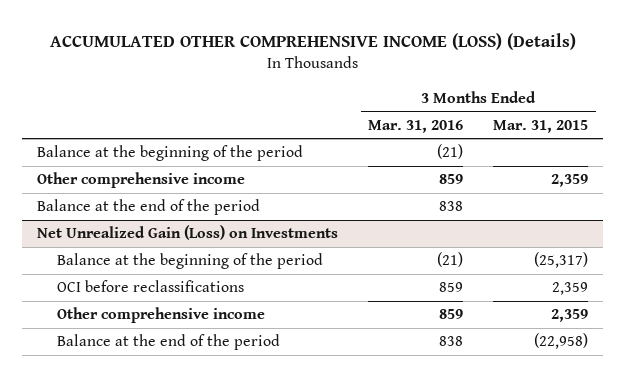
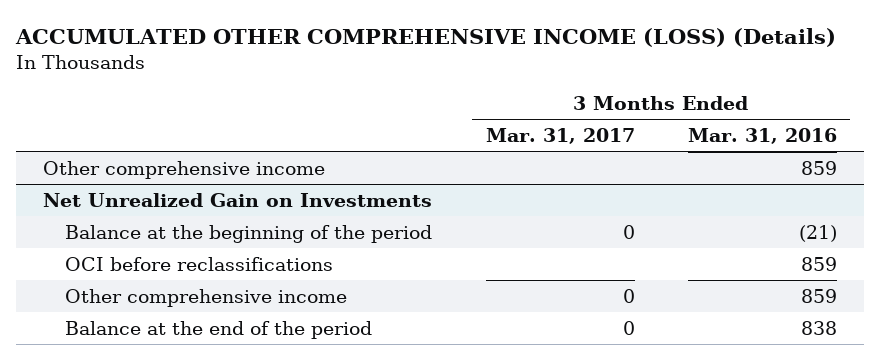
[493,119,589,133] Mar. 31, 2015 -> none
none -> [485,127,635,144] Mar. 31, 2017
[37,145,304,162] Balance at the beginning of the period -> none
[37,199,261,216] Balance at the end of the period -> none
[37,225,339,241] Net Unrealized Gain (Loss) on Investments -> [42,192,432,207] Net Unrealized Gain on Investments

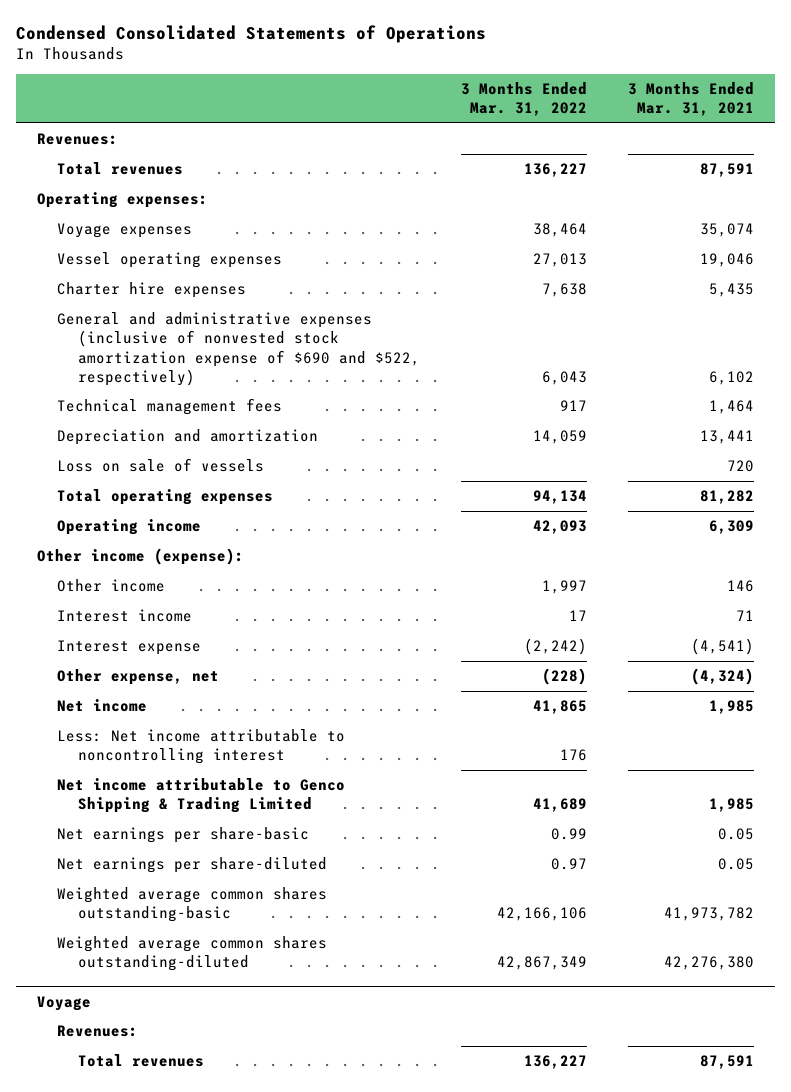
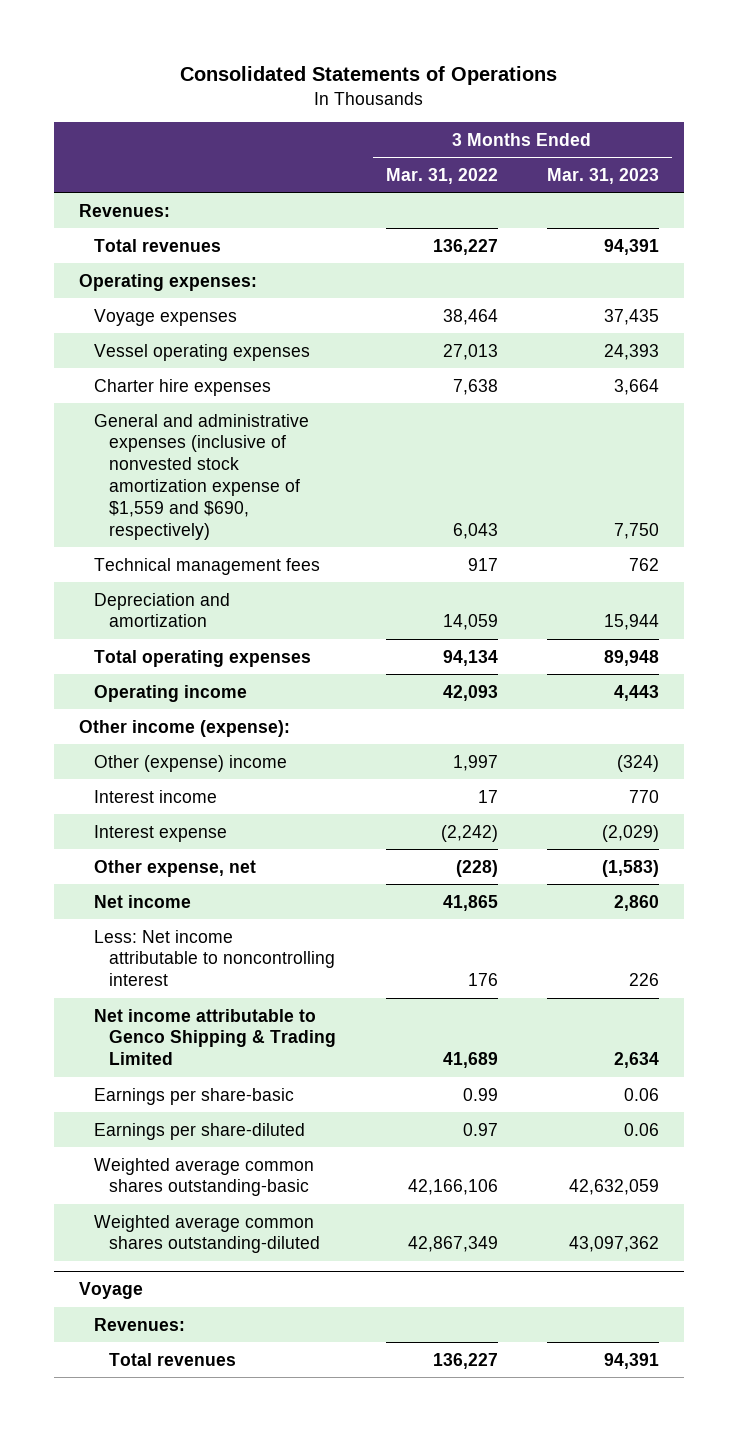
[15,24,486,43] Condensed Consolidated Statements of Operations -> [180,65,558,85] Consolidated Statements of Operations
[628,81,755,117] 3 Months Ended Mar. 31, 2021 -> none
none -> [547,167,660,184] Mar. 31, 2023
[57,312,420,386] General and administrative expenses (inclusive of nonvested stock amortization expense of $690 and $522, respectively) -> [93,413,309,540] General and administrative expenses (inclusive of nonvested stock amortization expense of $1,559 and $690, respectively)
[57,458,265,473] Loss on sale of vessels -> none
[57,579,166,593] Other income -> [93,754,287,772] Other (expense) income
[57,827,310,844] Net earnings per share-basic -> [93,1087,294,1105] Earnings per share-basic
[57,857,328,874] Net earnings per share-diluted -> [93,1122,305,1140] Earnings per share-diluted

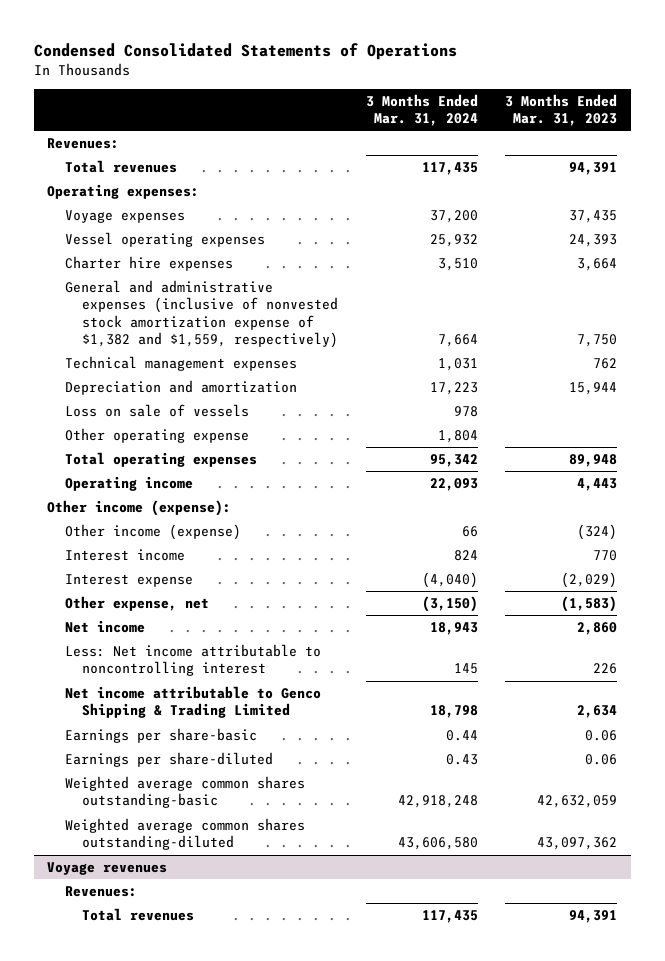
[180,65,558,85] Consolidated Statements of Operations -> [33,42,457,60] Condensed Consolidated Statements of Operations
[385,167,498,184] Mar. 31, 2022 -> none
none -> [365,93,478,127] 3 Months Ended Mar. 31, 2024
[93,413,309,540] General and administrative expenses (inclusive of nonvested stock amortization expense of $1,559 and $690, respectively) -> [64,280,339,349] General and administrative expenses (inclusive of nonvested stock amortization expense of $1,382 and $1,559, respectively)
[93,557,320,575] Technical management fees -> [64,356,297,372] Technical management expenses
none -> [64,404,249,418] Loss on sale of vessels
none -> [64,428,249,444] Other operating expense
[93,754,287,772] Other (expense) income -> [64,524,241,541] Other income (expense)
[78,1282,143,1300] Voyage -> [47,862,168,876] Voyage revenues

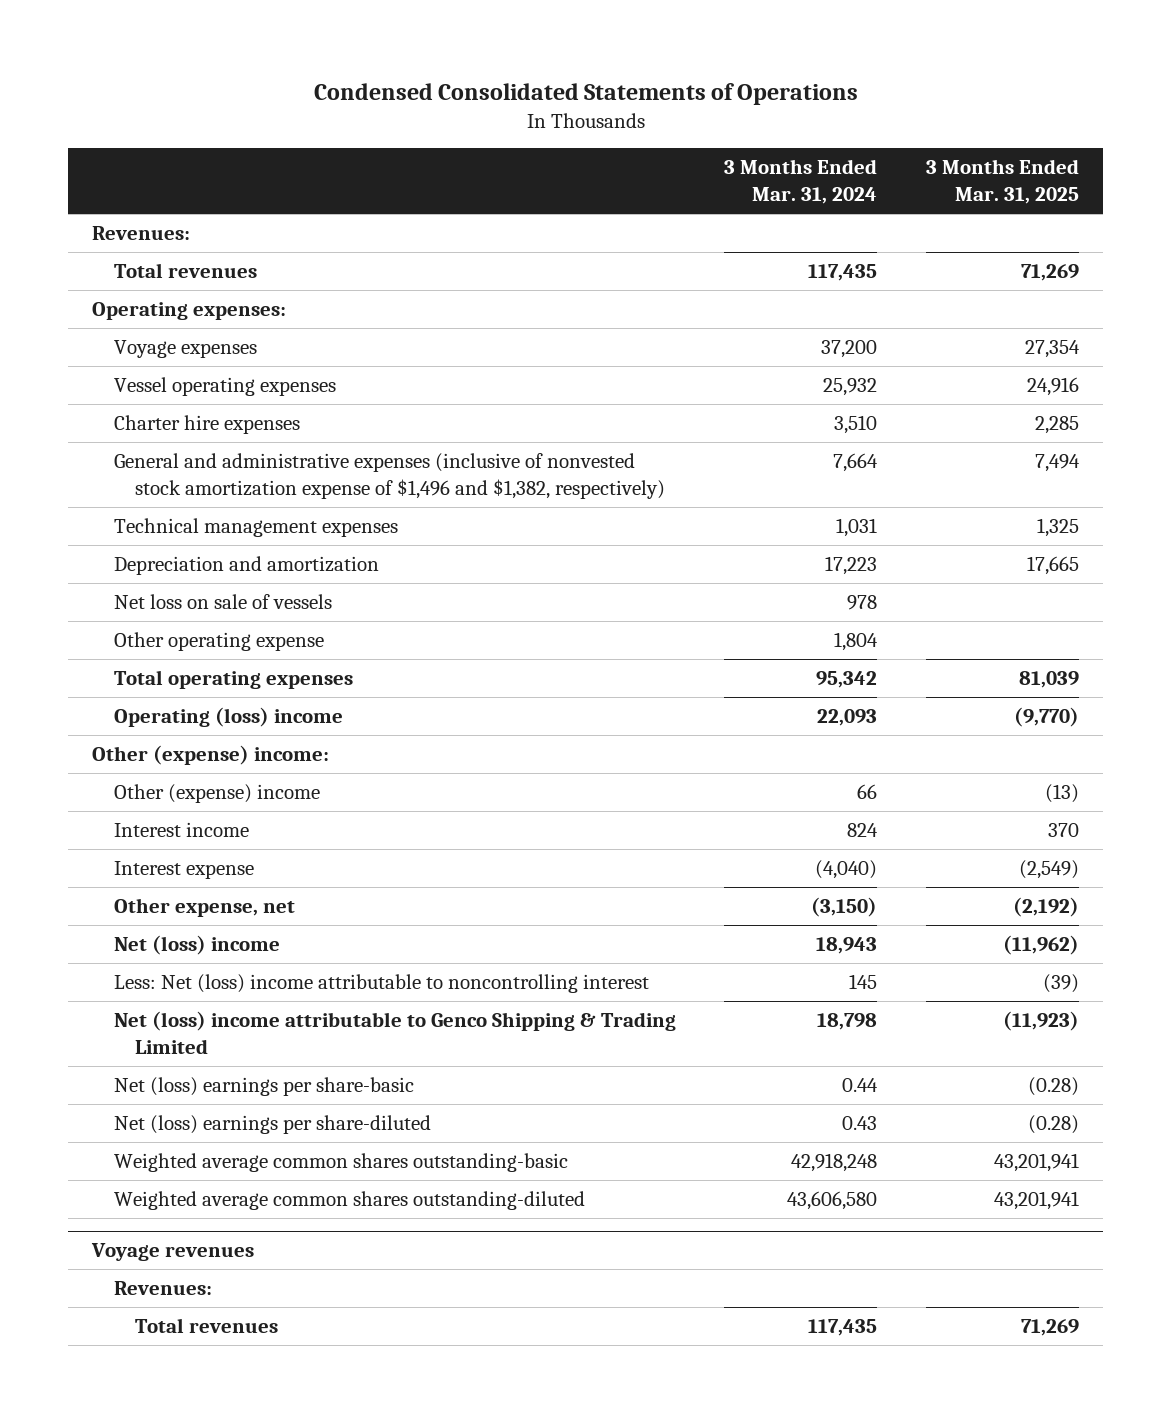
[505,93,618,127] 3 Months Ended Mar. 31, 2023 -> none
none -> [925,159,1079,204] 3 Months Ended Mar. 31, 2025
[64,280,339,349] General and administrative expenses (inclusive of nonvested stock amortization expense of $1,382 and $1,559, respectively) -> [113,453,665,499] General and administrative expenses (inclusive of nonvested stock amortization expense of $1,496 and $1,382, respectively)
[64,404,249,418] Loss on sale of vessels -> [113,594,332,610] Net loss on sale of vessels
[64,476,193,492] Operating income -> [113,707,343,728] Operating (loss) income
[47,500,232,517] Other income (expense): -> [92,745,330,766] Other (expense) income:
[64,524,241,541] Other income (expense) -> [113,784,320,804] Other (expense) income
[64,620,145,634] Net income -> [113,935,280,956] Net (loss) income
[64,644,321,677] Less: Net income attributable to noncontrolling interest -> [113,974,649,994] Less: Net (loss) income attributable to noncontrolling interest
[64,686,321,719] Net income attributable to Genco Shipping & Trading Limited -> [113,1011,676,1054] Net (loss) income attributable to Genco Shipping & Trading Limited
[64,728,257,744] Earnings per share-basic -> [113,1077,414,1097] Net (loss) earnings per share-basic
[64,752,273,768] Earnings per share-diluted -> [113,1115,431,1135] Net (loss) earnings per share-diluted

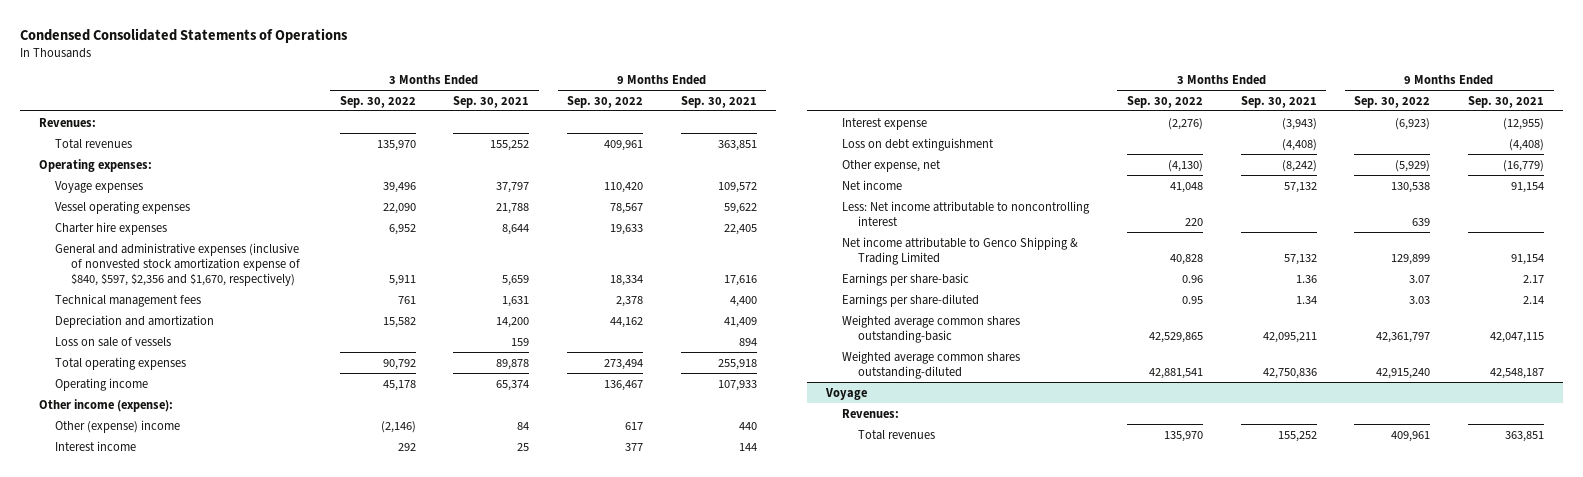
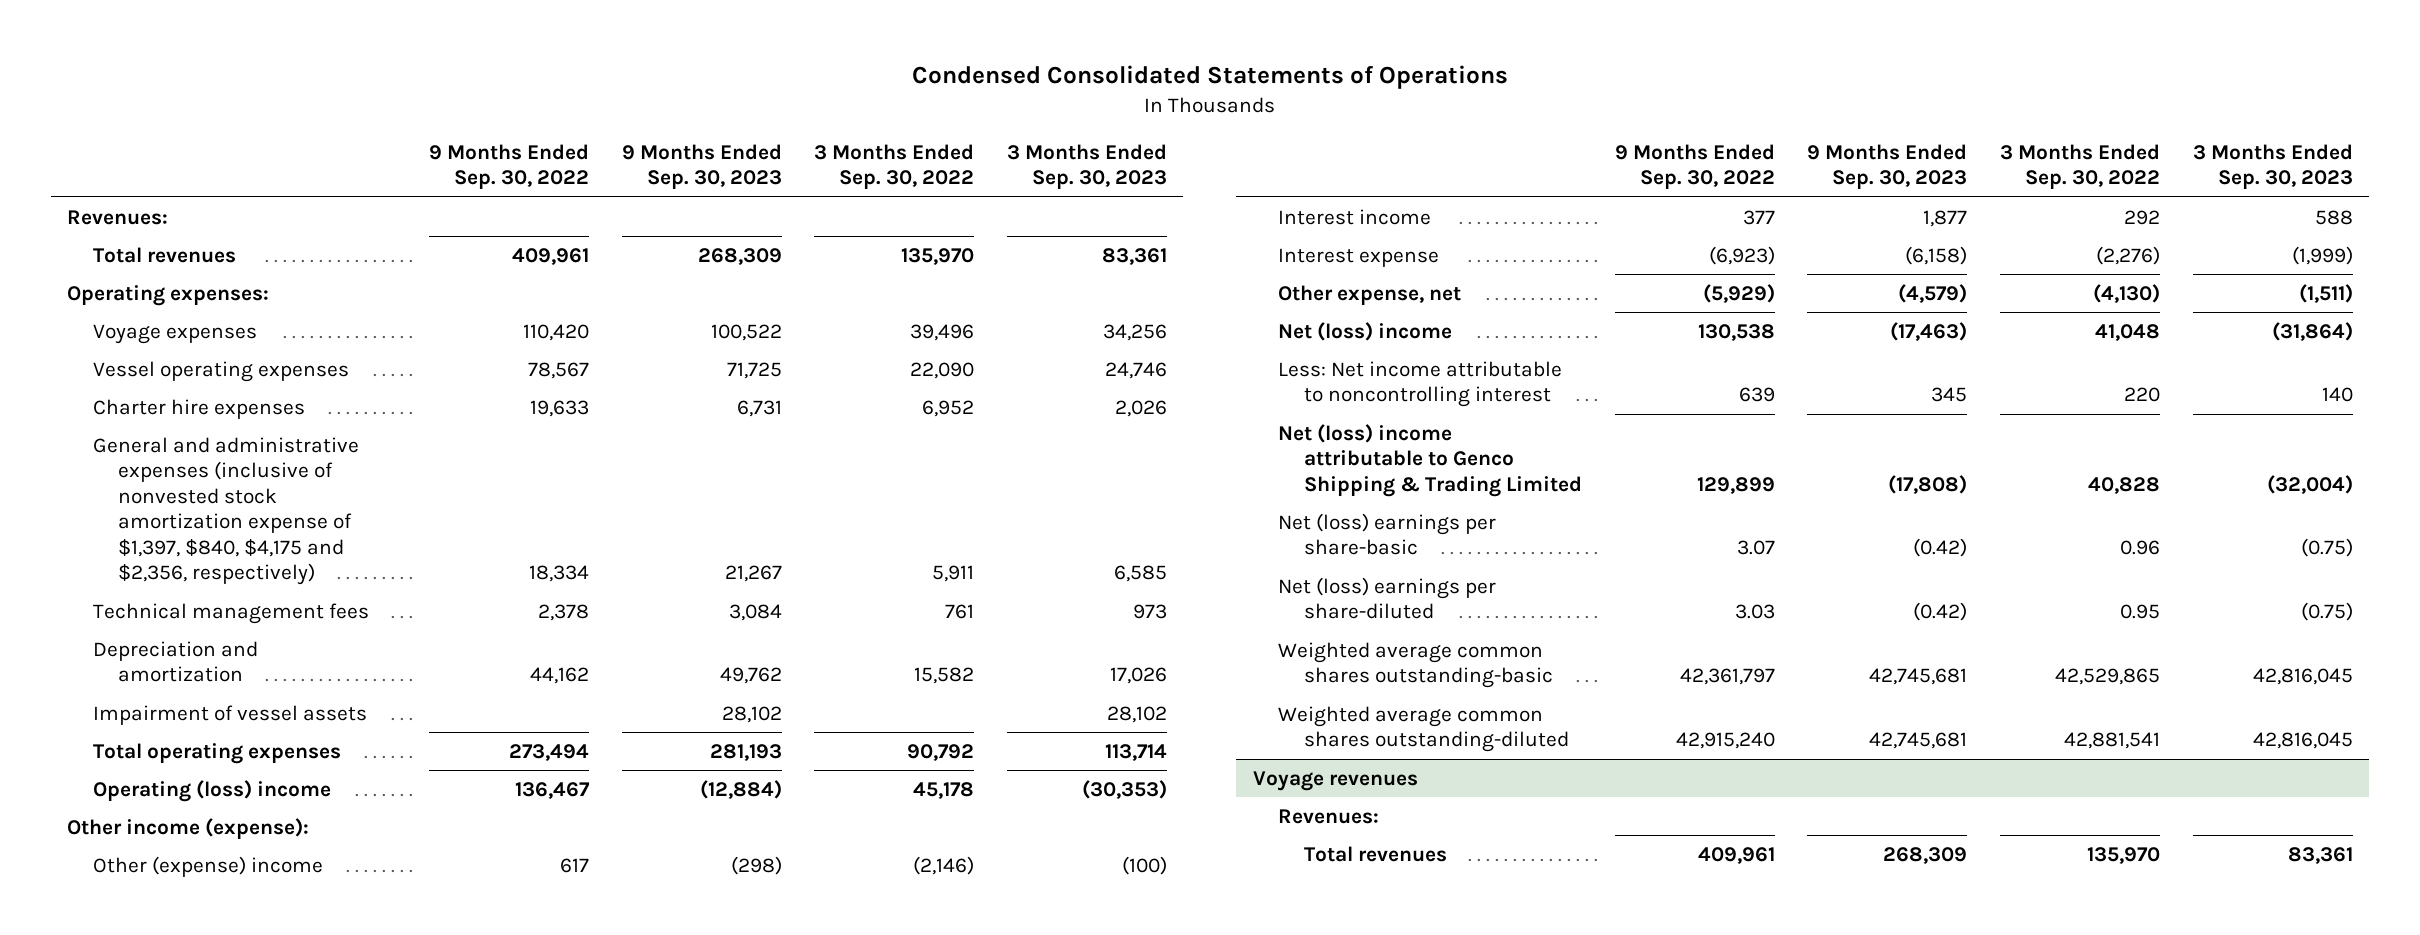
[453,95,530,108] Sep. 30, 2021 -> none
[680,95,757,108] Sep. 30, 2021 -> none
none -> [621,143,782,190] 9 Months Ended Sep. 30, 2023
none -> [1007,143,1168,190] 3 Months Ended Sep. 30, 2023
[54,242,300,286] General and administrative expenses (inclusive of nonvested stock amortization expense of $840, $597, $2,356 and $1,670, respectively) -> [92,436,359,586] General and administrative expenses (inclusive of nonvested stock amortization expense of $1,397, $840, $4,175 and $2,356, respectively)
[54,336,171,347] Loss on sale of vessels -> none
none -> [92,704,367,725] Impairment of vessel assets
[54,377,148,391] Operating income -> [92,779,331,802] Operating (loss) income
[842,137,995,151] Loss on debt extinguishment -> none
[842,179,903,190] Net income -> [1278,321,1453,341] Net (loss) income
[842,236,1079,265] Net income attributable to Genco Shipping & Trading Limited -> [1278,423,1583,497] Net (loss) income attributable to Genco Shipping & Trading Limited
[842,272,970,286] Earnings per share-basic -> [1278,512,1497,556] Net (loss) earnings per share-basic
[842,293,980,307] Earnings per share-diluted -> [1278,576,1497,620] Net (loss) earnings per share-diluted
[825,387,868,400] Voyage -> [1252,770,1418,791] Voyage revenues

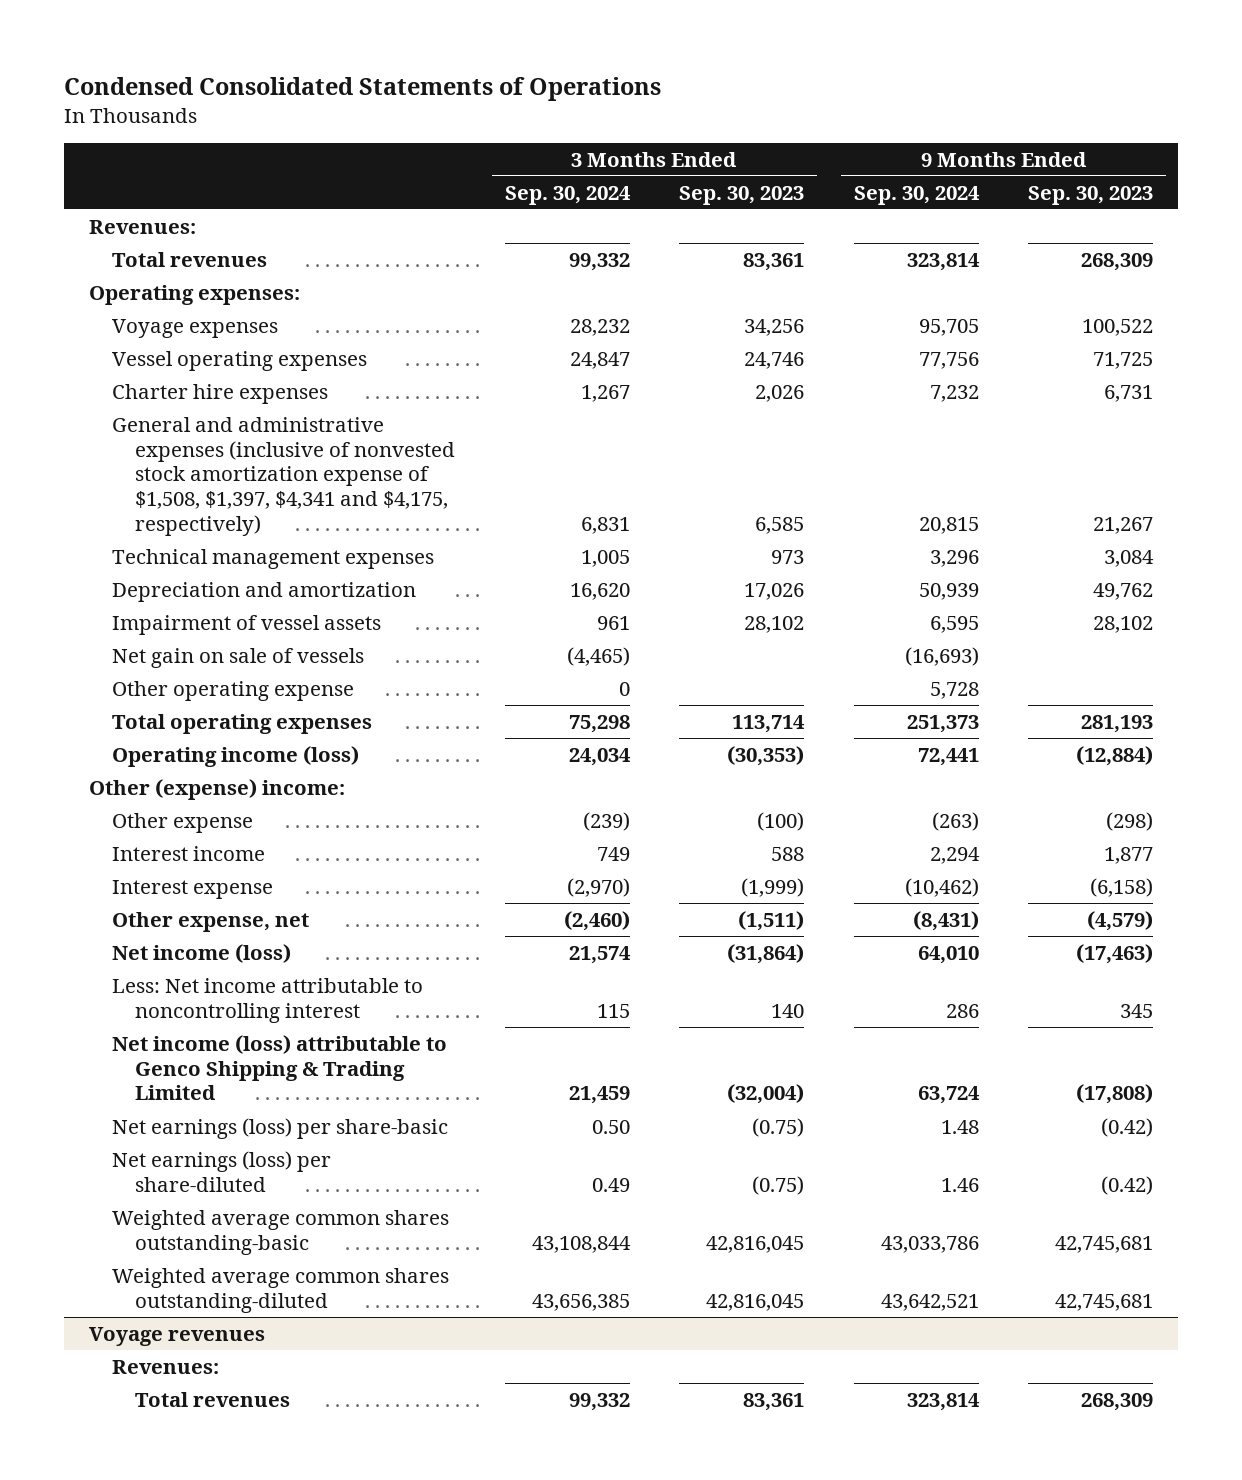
[429,143,590,190] 9 Months Ended Sep. 30, 2022 -> none
[814,143,975,190] 3 Months Ended Sep. 30, 2022 -> none
none -> [504,185,631,205] Sep. 30, 2024
none -> [853,185,980,205] Sep. 30, 2024
[92,436,359,586] General and administrative expenses (inclusive of nonvested stock amortization expense of $1,397, $840, $4,175 and $2,356, respectively) -> [111,416,455,537] General and administrative expenses (inclusive of nonvested stock amortization expense of $1,508, $1,397, $4,341 and $4,175, respectively)
[92,602,369,624] Technical management fees -> [111,548,434,569] Technical management expenses
none -> [111,647,364,668] Net gain on sale of vessels
none -> [111,680,354,701] Other operating expense
[92,779,331,802] Operating (loss) income -> [111,745,359,767] Operating income (loss)
[66,817,309,839] Other income (expense): -> [88,778,345,800] Other (expense) income:
[92,855,323,877] Other (expense) income -> [111,812,253,833] Other expense
[1278,321,1453,341] Net (loss) income -> [111,943,291,963] Net income (loss)
[1278,423,1583,497] Net (loss) income attributable to Genco Shipping & Trading Limited -> [111,1034,447,1101] Net income (loss) attributable to Genco Shipping & Trading Limited
[1278,512,1497,556] Net (loss) earnings per share-basic -> [111,1117,448,1139] Net earnings (loss) per share-basic
[1278,576,1497,620] Net (loss) earnings per share-diluted -> [111,1150,331,1192] Net earnings (loss) per share-diluted

